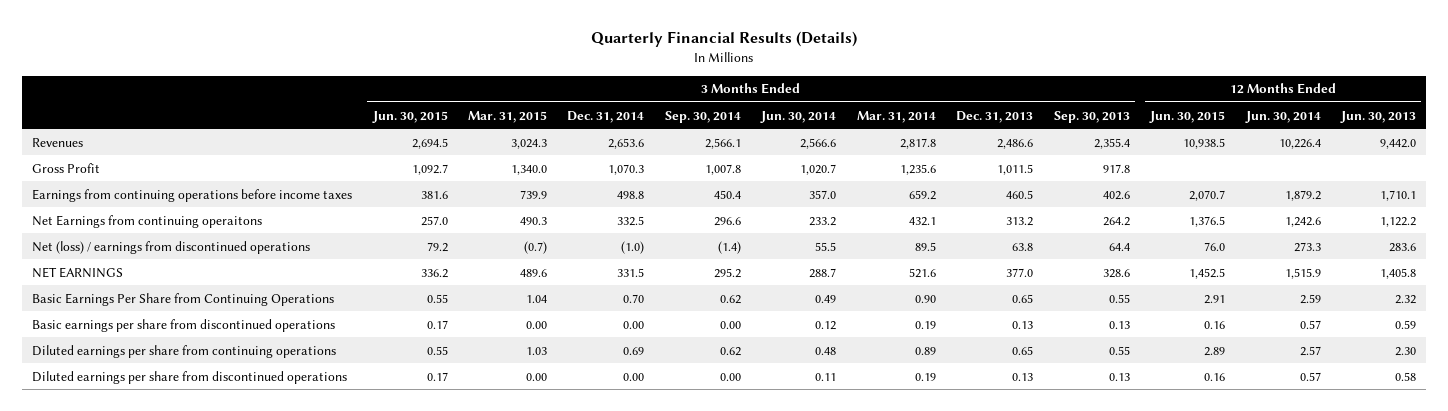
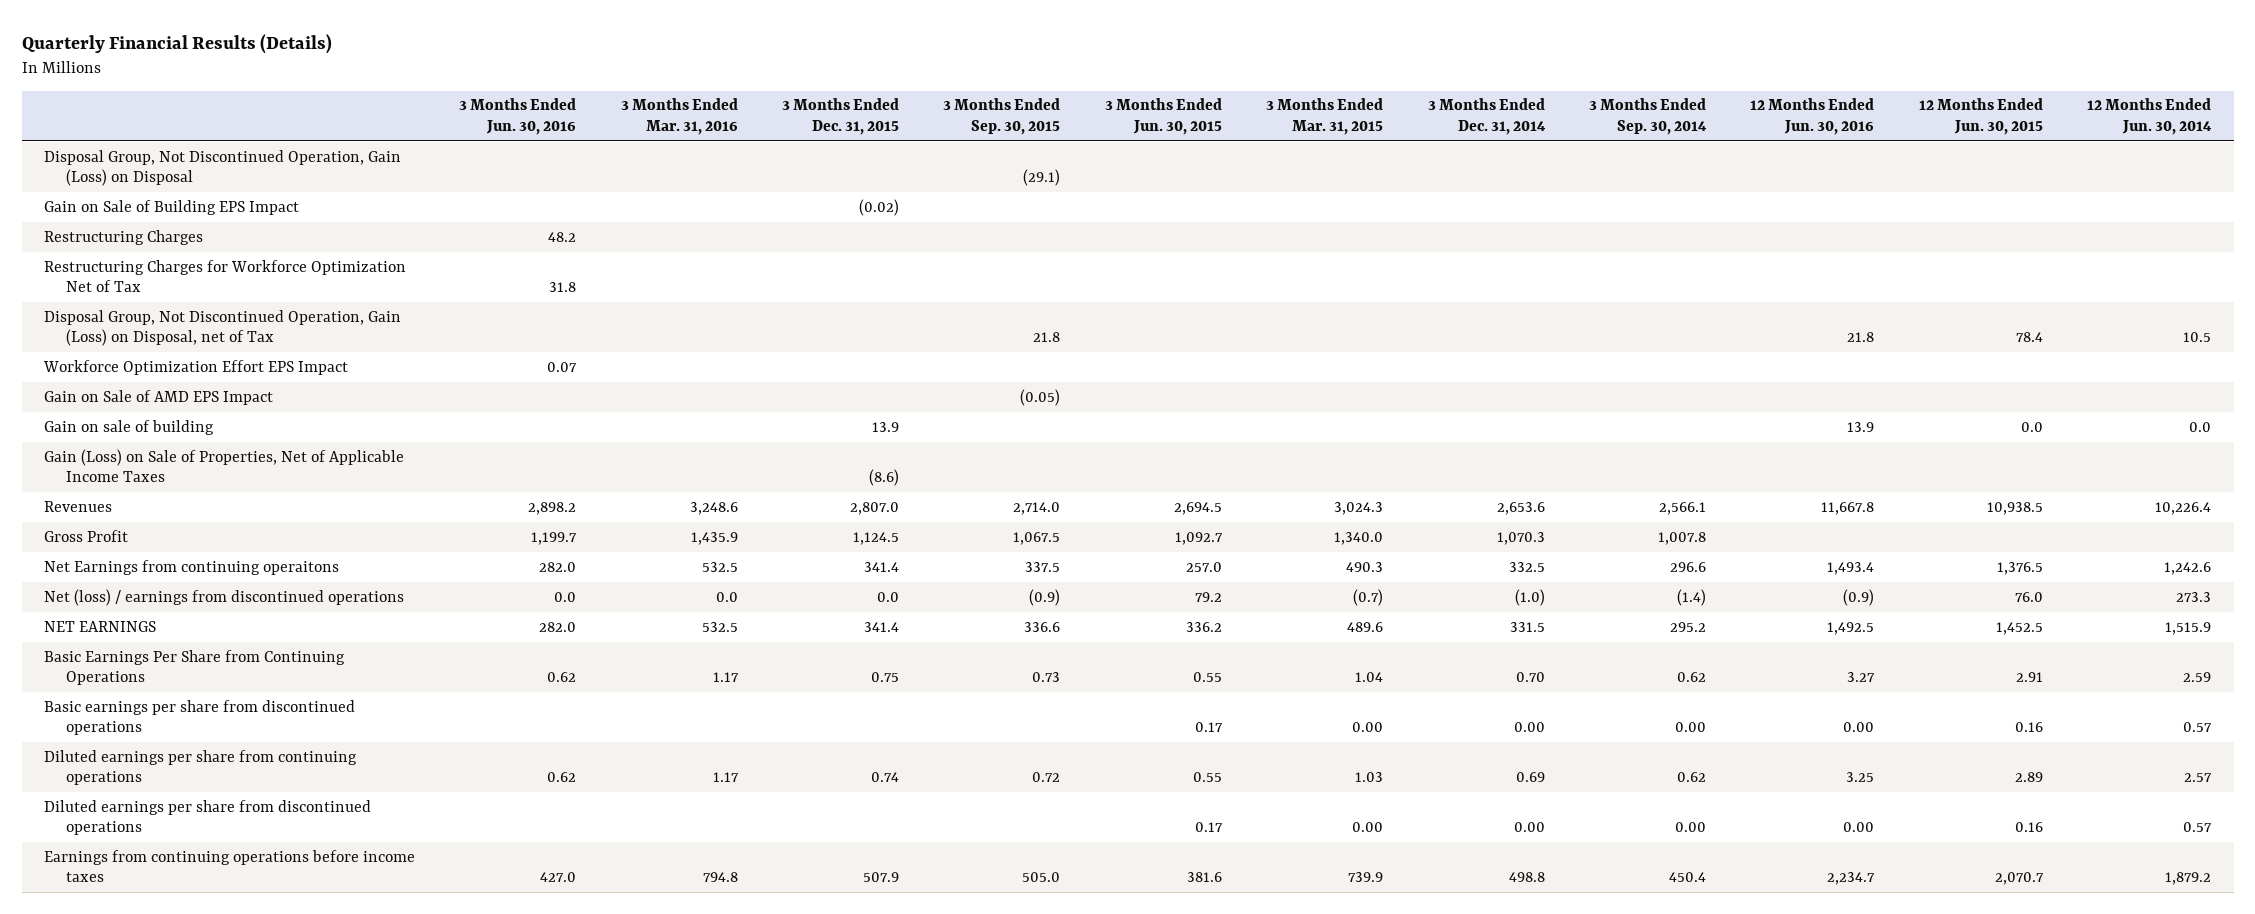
[760,110,837,123] Jun. 30, 2014 -> none
[856,110,936,123] Mar. 31, 2014 -> none
[956,110,1034,123] Dec. 31, 2013 -> none
[1053,110,1130,123] Sep. 30, 2013 -> none
[1340,110,1417,123] Jun. 30, 2013 -> none
none -> [459,98,577,136] 3 Months Ended Jun. 30, 2016
none -> [620,98,738,136] 3 Months Ended Mar. 31, 2016
none -> [782,98,900,136] 3 Months Ended Dec. 31, 2015
none -> [943,98,1061,136] 3 Months Ended Sep. 30, 2015
none -> [1750,98,1875,136] 12 Months Ended Jun. 30, 2016
none -> [43,149,401,187] Disposal Group, Not Discontinued Operation, Gain (Loss) on Disposal
none -> [43,199,299,215] Gain on Sale of Building EPS Impact
none -> [43,229,203,245] Restructuring Charges
none -> [43,259,406,293] Restructuring Charges for Workforce Optimization Net of Tax
none -> [43,309,401,347] Disposal Group, Not Discontinued Operation, Gain (Loss) on Disposal, net of Tax
none -> [42,359,348,375] Workforce Optimization Effort EPS Impact
none -> [43,389,273,405] Gain on Sale of AMD EPS Impact
none -> [43,419,214,435] Gain on sale of building
none -> [43,448,404,483] Gain (Loss) on Sale of Properties, Net of Applicable Income Taxes
[32,188,353,202] Earnings from continuing operations before income taxes -> [43,849,415,883] Earnings from continuing operations before income taxes

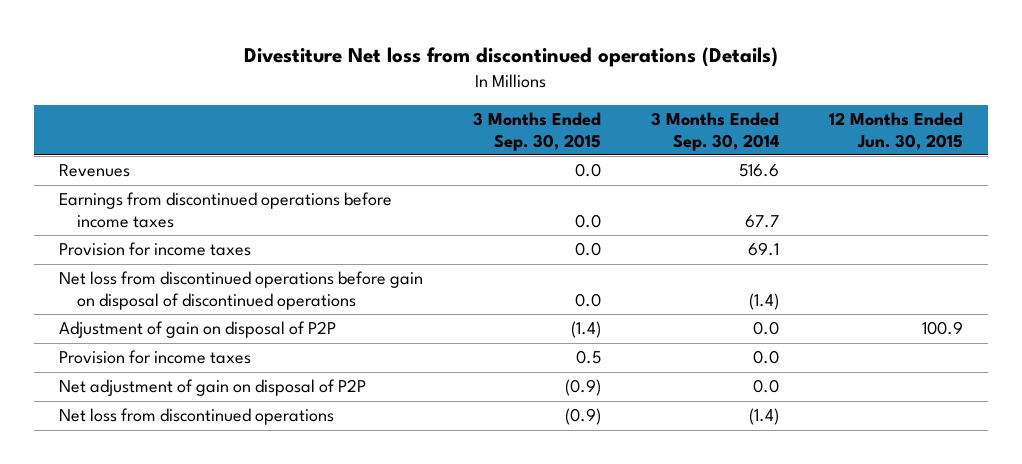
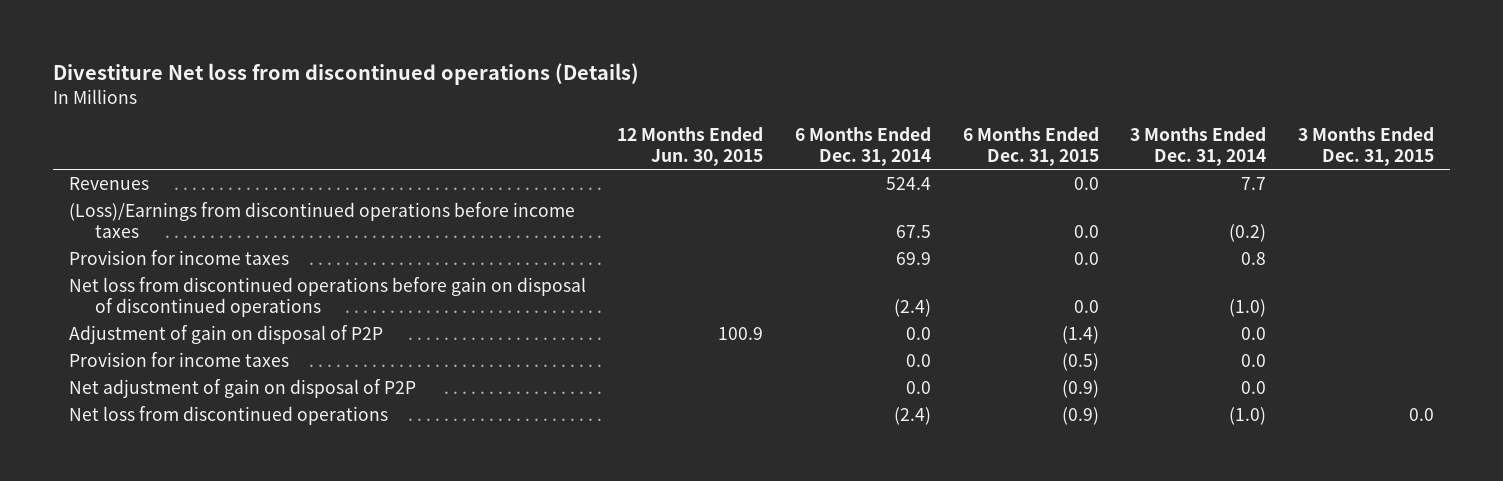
[473,112,602,151] 3 Months Ended Sep. 30, 2015 -> none
[651,112,780,151] 3 Months Ended Sep. 30, 2014 -> none
none -> [795,127,932,167] 6 Months Ended Dec. 31, 2014
none -> [962,127,1099,167] 6 Months Ended Dec. 31, 2015
none -> [1130,127,1267,167] 3 Months Ended Dec. 31, 2014
none -> [1298,127,1435,167] 3 Months Ended Dec. 31, 2015
[58,192,392,228] Earnings from discontinued operations before income taxes -> [68,202,575,238] (Loss)/Earnings from discontinued operations before income taxes

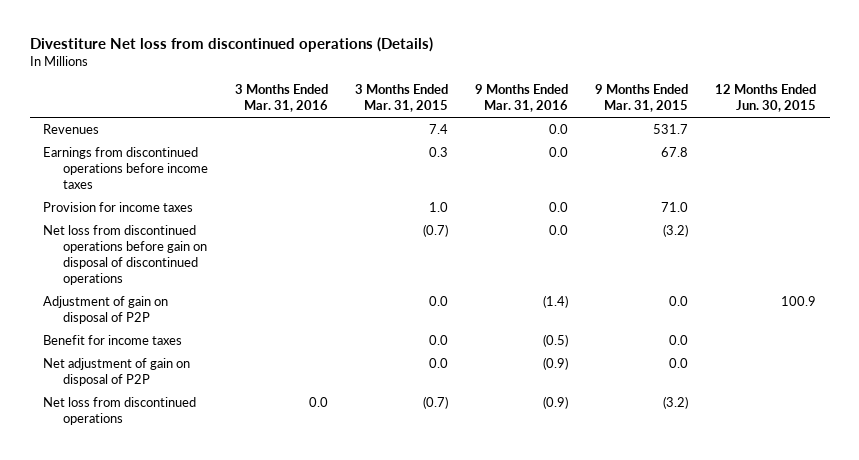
[795,127,932,167] 6 Months Ended Dec. 31, 2014 -> none
[962,127,1099,167] 6 Months Ended Dec. 31, 2015 -> none
[1130,127,1267,167] 3 Months Ended Dec. 31, 2014 -> none
[1298,127,1435,167] 3 Months Ended Dec. 31, 2015 -> none
none -> [234,84,328,113] 3 Months Ended Mar. 31, 2016
none -> [354,84,448,113] 3 Months Ended Mar. 31, 2015
none -> [474,84,568,113] 9 Months Ended Mar. 31, 2016
none -> [594,84,688,113] 9 Months Ended Mar. 31, 2015
[68,202,575,238] (Loss)/Earnings from discontinued operations before income taxes -> [43,146,208,190] Earnings from discontinued operations before income taxes
[68,352,289,368] Provision for income taxes -> [43,334,183,345] Benefit for income taxes

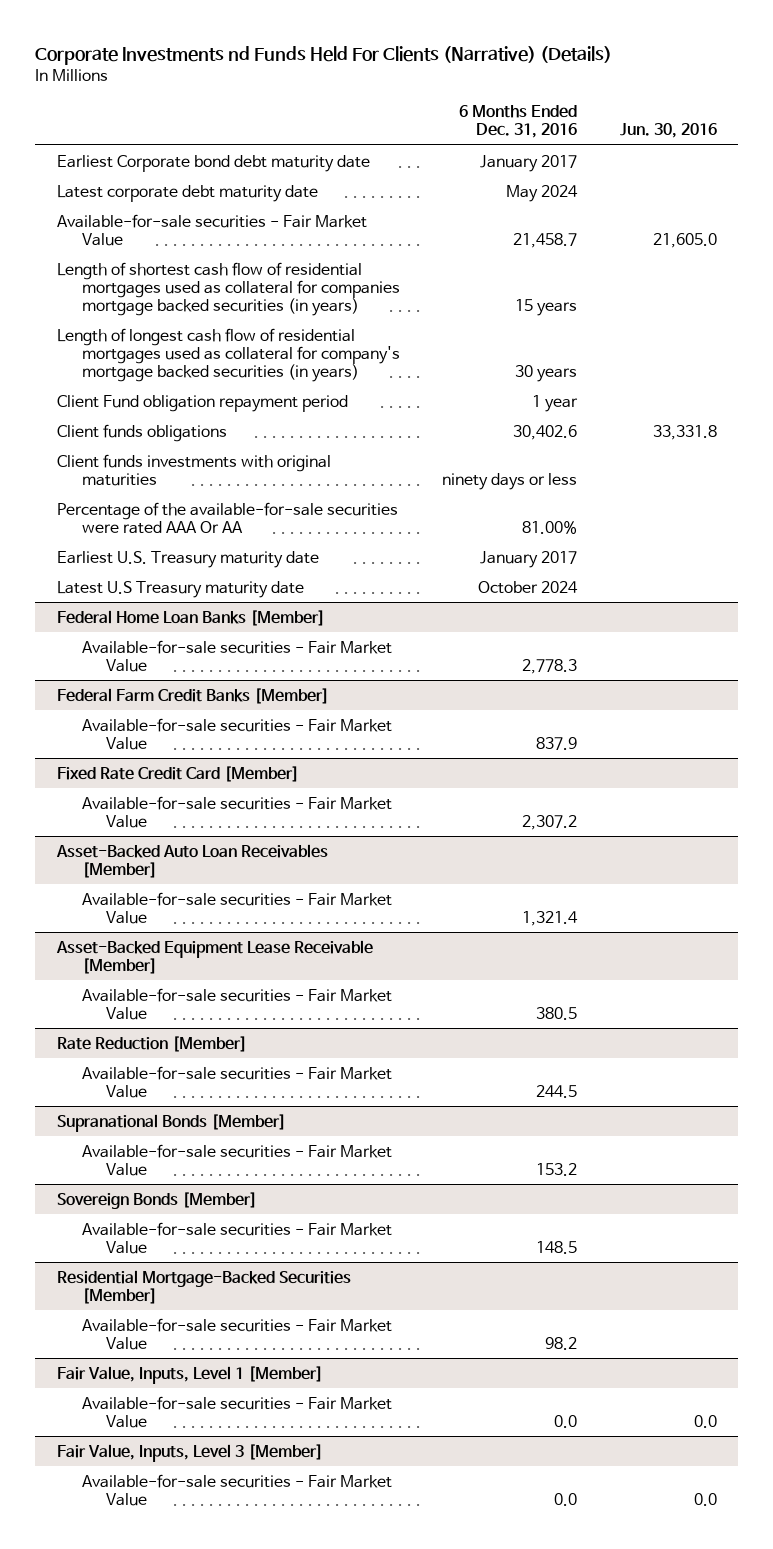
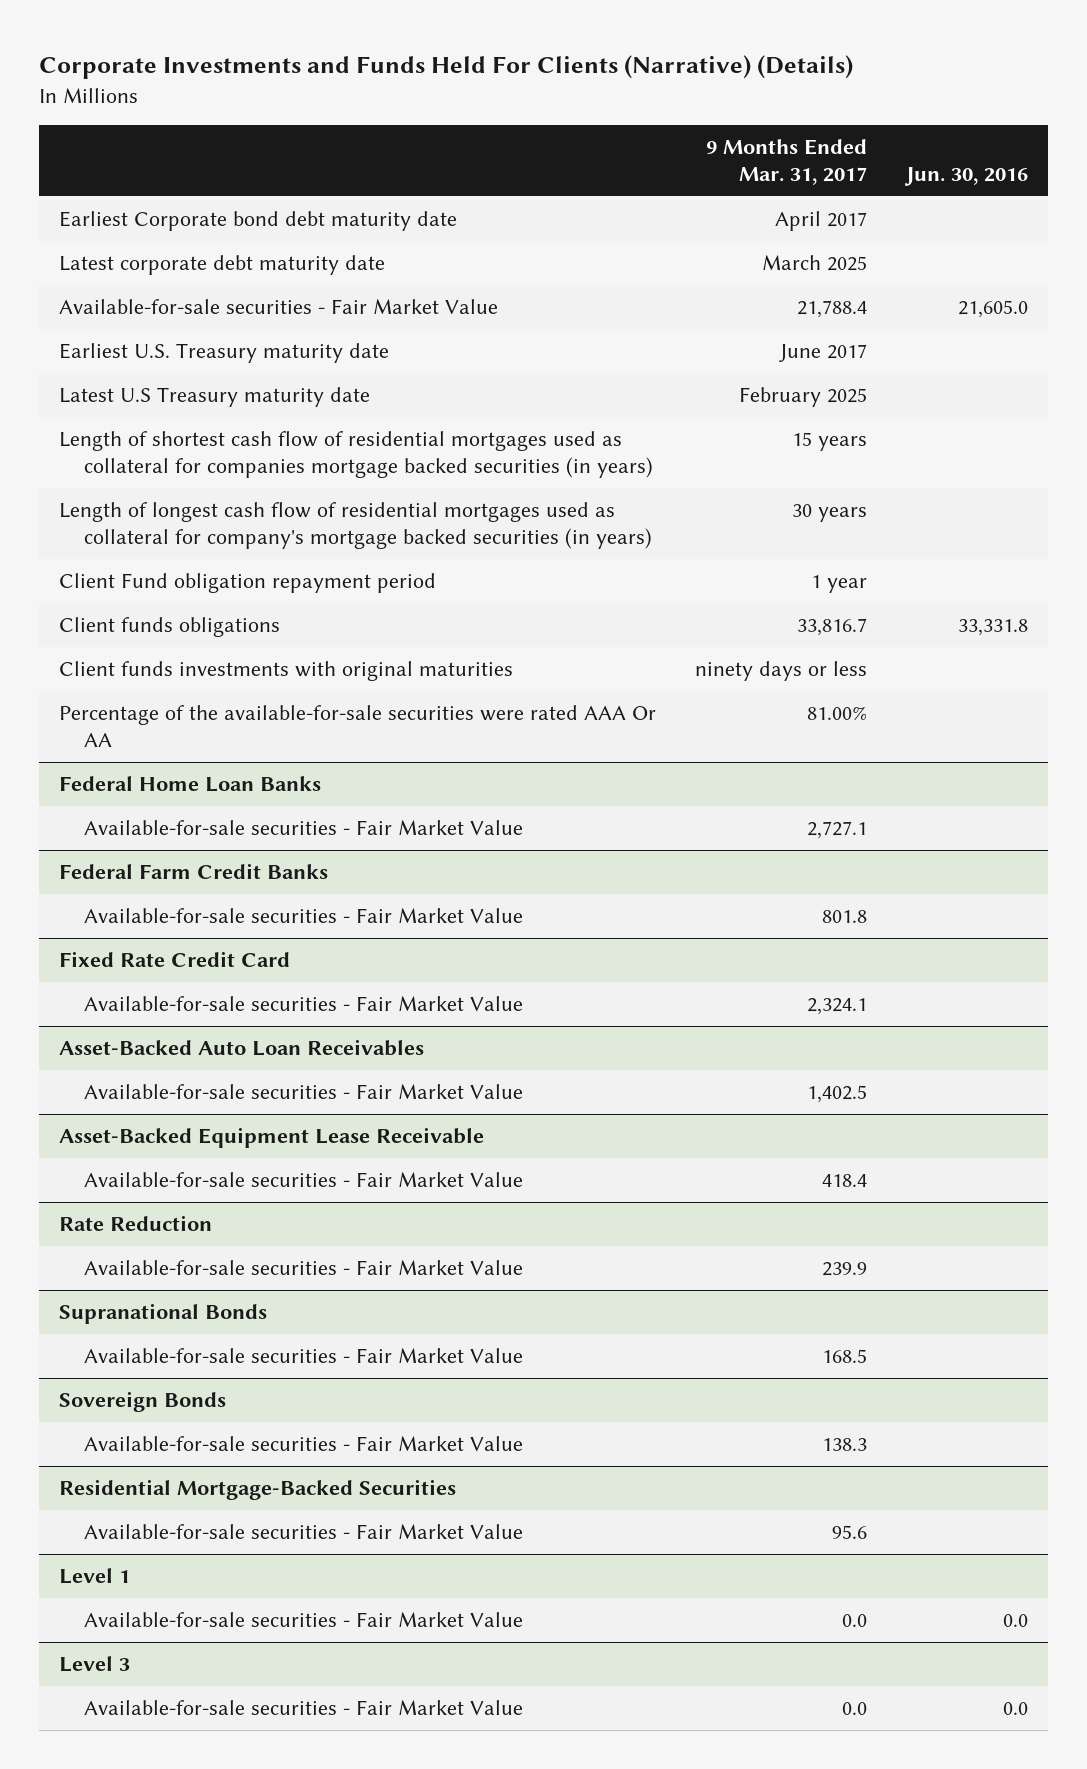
[35,45,613,65] Corporate Investments nd Funds Held For Clients (Narrative) (Details) -> [39,55,854,80] Corporate Investments and Funds Held For Clients (Narrative) (Details)
[459,105,578,139] 6 Months Ended Dec. 31, 2016 -> none
none -> [706,138,868,186] 9 Months Ended Mar. 31, 2017
[56,550,319,568] Earliest U.S. Treasury maturity date -> [58,343,389,364] Earliest U.S. Treasury maturity date
[56,580,304,598] Latest U.S Treasury maturity date -> [58,387,370,408] Latest U.S Treasury maturity date
[56,609,325,626] Federal Home Loan Banks [Member] -> [58,776,321,793] Federal Home Loan Banks
[56,687,329,704] Federal Farm Credit Banks [Member] -> [58,863,328,880] Federal Farm Credit Banks
[56,765,299,782] Fixed Rate Credit Card [Member] -> [58,951,290,968] Fixed Rate Credit Card
[55,843,328,878] Asset-Backed Auto Loan Receivables [Member] -> [58,1039,424,1057] Asset-Backed Auto Loan Receivables
[55,939,373,974] Asset-Backed Equipment Lease Receivable [Member] -> [58,1127,484,1149] Asset-Backed Equipment Lease Receivable
[56,1035,247,1052] Rate Reduction [Member] -> [58,1215,212,1232] Rate Reduction
[56,1113,286,1132] Supranational Bonds [Member] -> [58,1303,267,1325] Supranational Bonds
[56,1191,257,1209] Sovereign Bonds [Member] -> [58,1391,226,1413] Sovereign Bonds
[56,1269,351,1304] Residential Mortgage-Backed Securities [Member] -> [58,1479,456,1501] Residential Mortgage-Backed Securities
[56,1365,323,1384] Fair Value, Inputs, Level 1 [Member] -> [58,1568,130,1585] Level 1
[56,1443,323,1462] Fair Value, Inputs, Level 3 [Member] -> [58,1656,130,1673] Level 3

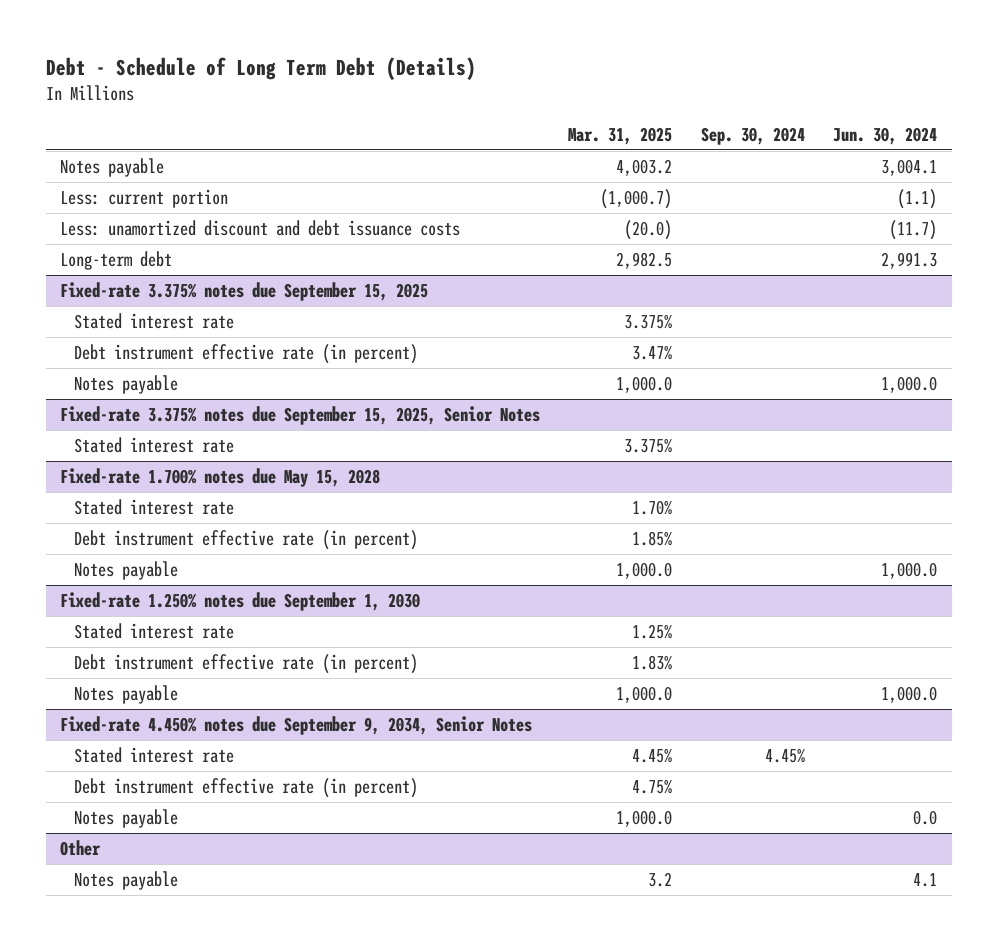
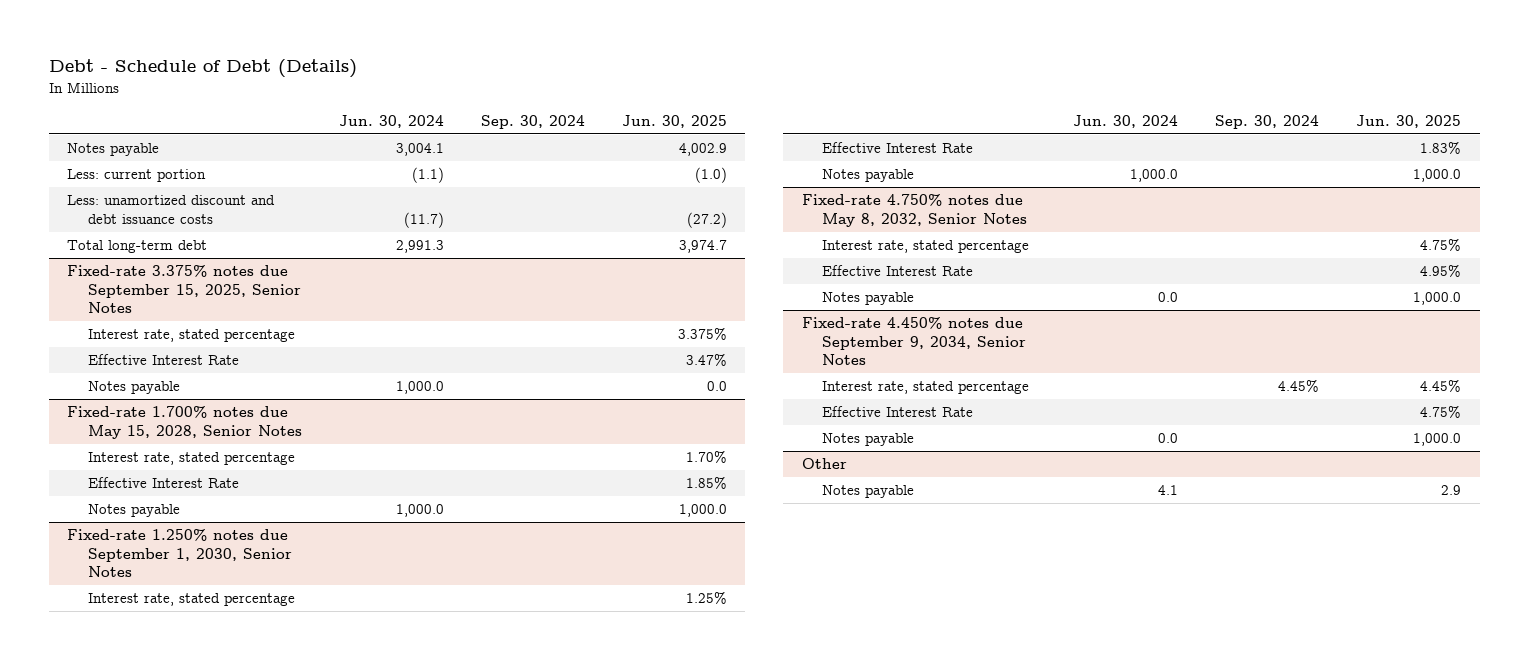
[45,56,476,80] Debt - Schedule of Long Term Debt (Details) -> [48,59,357,79] Debt - Schedule of Debt (Details)
[568,126,673,145] Mar. 31, 2025 -> none
none -> [621,114,727,128] Jun. 30, 2025
[59,282,428,302] Fixed-rate 3.375% notes due September 15, 2025 -> none
[74,313,235,330] Stated interest rate -> none
[74,344,419,365] Debt instrument effective rate (in percent) -> none
[74,375,179,395] Notes payable -> none
[59,251,172,271] Long-term debt -> [67,240,208,254] Total long-term debt
[74,437,235,454] Stated interest rate -> [87,329,295,343] Interest rate, stated percentage
none -> [87,354,239,366] Effective Interest Rate
none -> [87,381,180,395] Notes payable
[59,468,380,488] Fixed-rate 1.700% notes due May 15, 2028 -> [67,406,302,439] Fixed-rate 1.700% notes due May 15, 2028, Senior Notes
[74,499,235,516] Stated interest rate -> [87,452,295,466] Interest rate, stated percentage
[74,530,419,551] Debt instrument effective rate (in percent) -> [87,477,239,489] Effective Interest Rate
[59,592,420,612] Fixed-rate 1.250% notes due September 1, 2030 -> [67,529,292,578] Fixed-rate 1.250% notes due September 1, 2030, Senior Notes
[74,623,235,640] Stated interest rate -> [87,593,295,607] Interest rate, stated percentage
[74,654,419,675] Debt instrument effective rate (in percent) -> [822,142,974,154] Effective Interest Rate
none -> [801,194,1028,227] Fixed-rate 4.750% notes due May 8, 2032, Senior Notes
none -> [822,240,1030,254] Interest rate, stated percentage
none -> [822,265,974,277] Effective Interest Rate
none -> [822,292,915,306] Notes payable
[74,747,235,764] Stated interest rate -> [822,381,1030,395] Interest rate, stated percentage
[74,778,419,799] Debt instrument effective rate (in percent) -> [822,406,974,418] Effective Interest Rate

